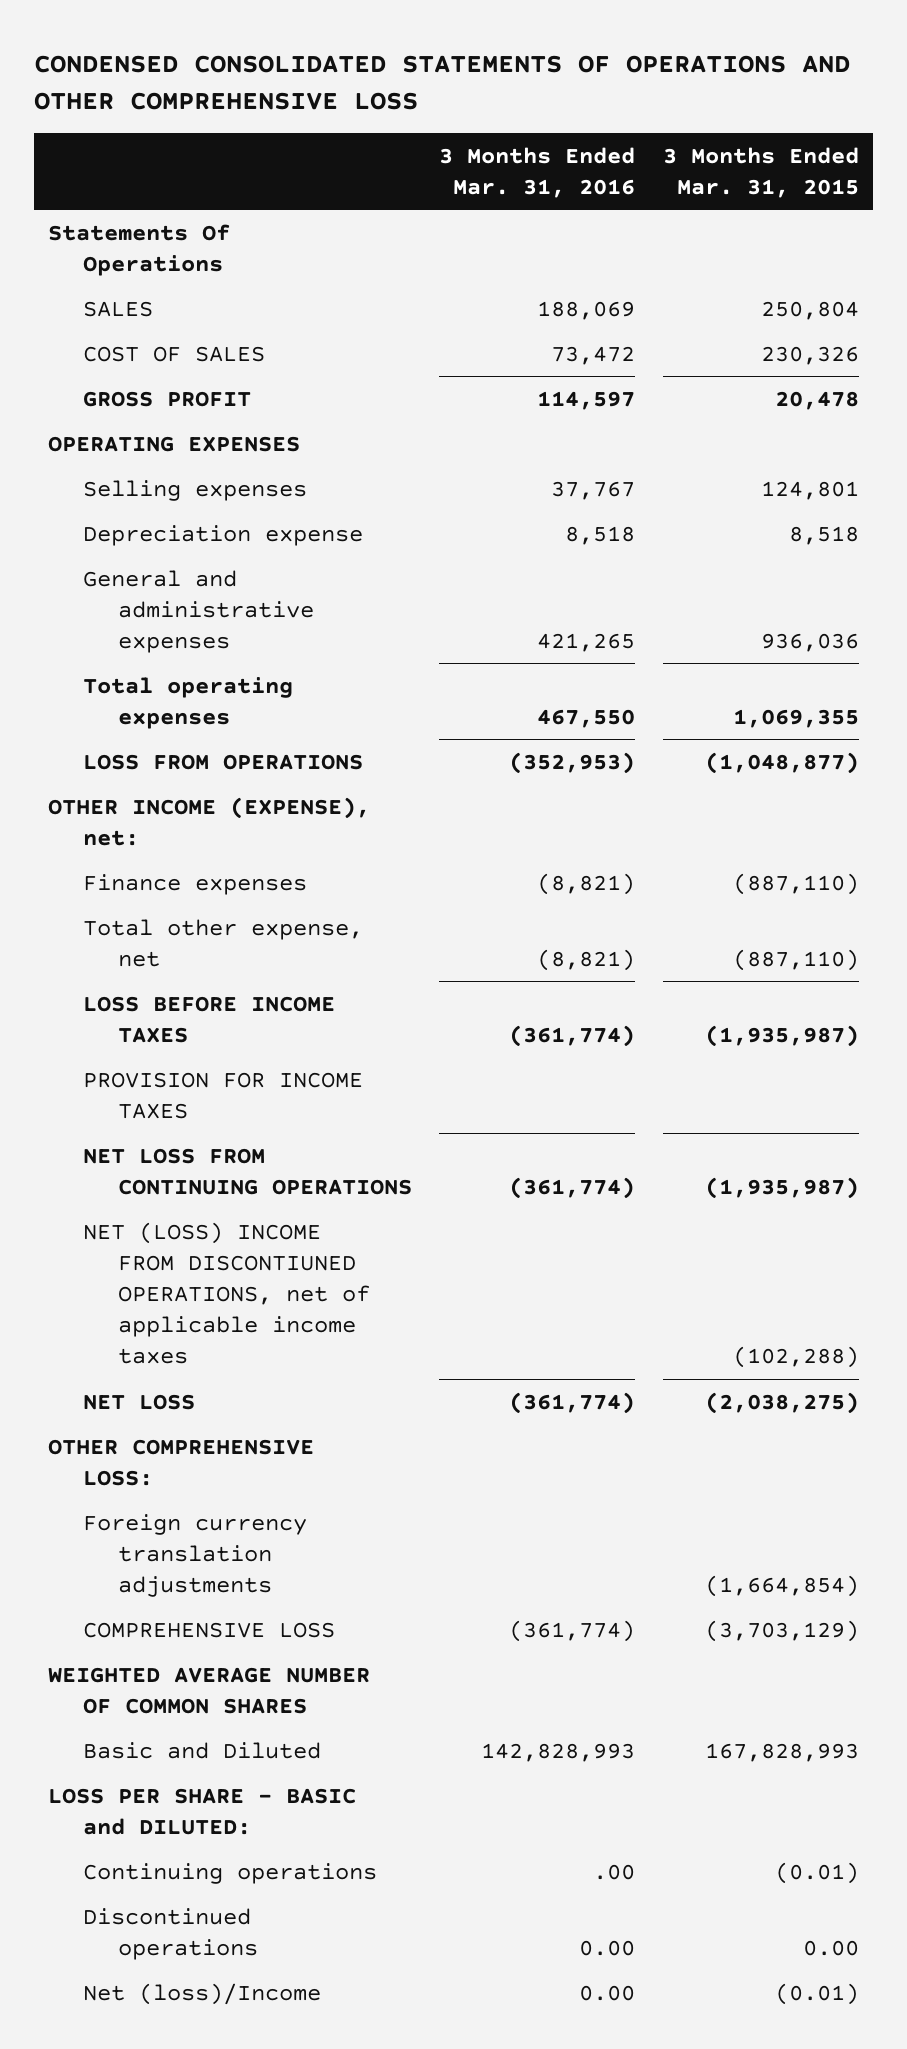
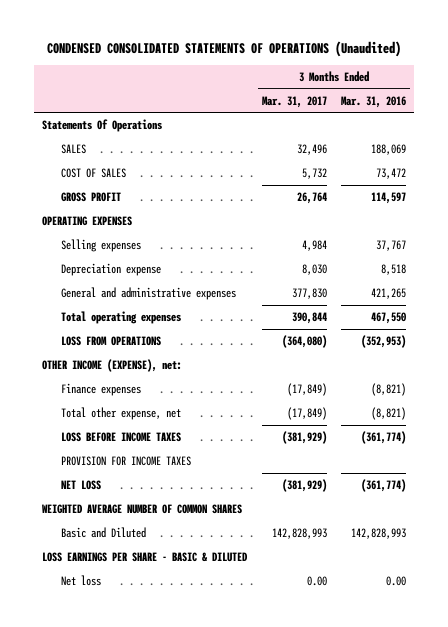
[34,54,851,110] CONDENSED CONSOLIDATED STATEMENTS OF OPERATIONS AND OTHER COMPREHENSIVE LOSS -> [47,41,402,58] CONDENSED CONSOLIDATED STATEMENTS OF OPERATIONS (Unaudited)
[662,146,859,198] 3 Months Ended Mar. 31, 2015 -> none
none -> [261,95,327,108] Mar. 31, 2017
[82,1147,413,1195] NET LOSS FROM CONTINUING OPERATIONS -> none
[82,1221,371,1365] NET (LOSS) INCOME FROM DISCONTIUNED OPERATIONS, net of applicable income taxes -> none
[47,1438,314,1486] OTHER COMPREHENSIVE LOSS: -> none
[82,1513,307,1598] Foreign currency translation adjustments -> none
[82,1621,335,1638] COMPREHENSIVE LOSS -> none
[82,1862,377,1884] Continuing operations -> none
[82,1907,259,1960] Discontinued operations -> none
[47,1787,356,1835] LOSS PER SHARE - BASIC and DILUTED: -> [41,551,248,562] LOSS EARNINGS PER SHARE - BASIC & DILUTED
[82,1982,321,2005] Net (loss)/Income -> [61,574,102,586] Net loss

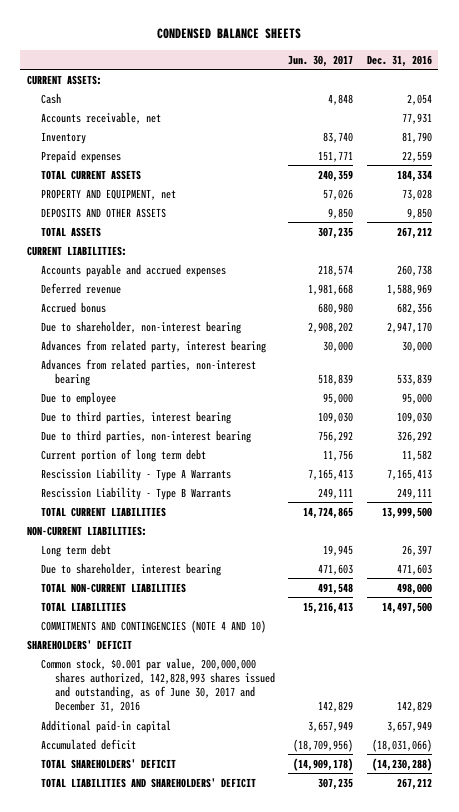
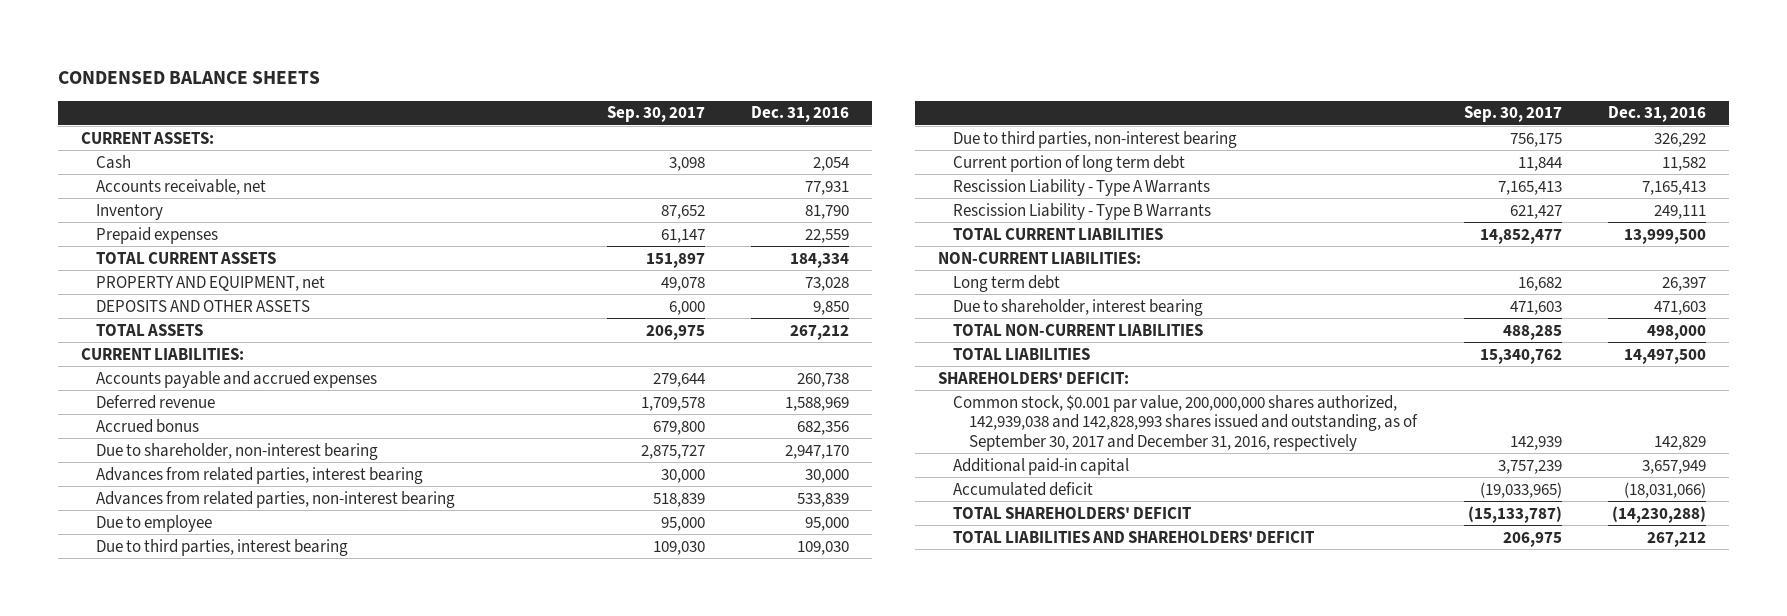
[288,54,354,67] Jun. 30, 2017 -> none
none -> [606,106,705,123] Sep. 30, 2017
[40,339,266,353] Advances from related party, interest bearing -> [96,466,424,484] Advances from related parties, interest bearing
[40,619,266,633] COMMITMENTS AND CONTINGENCIES (NOTE 4 AND 10) -> none
[26,639,132,650] SHAREHOLDERS' DEFICIT -> [937,371,1129,384] SHAREHOLDERS' DEFICIT:
[40,657,275,713] Common stock, $0.001 par value, 200,000,000 shares authorized, 142,828,993 shares issued and outstanding, as of June 30, 2017 and December 31, 2016 -> [953,394,1418,451] Common stock, $0.001 par value, 200,000,000 shares authorized, 142,939,038 and 142,828,993 shares issued and outstanding, as of September 30, 2017 and December 31, 2016, respectively

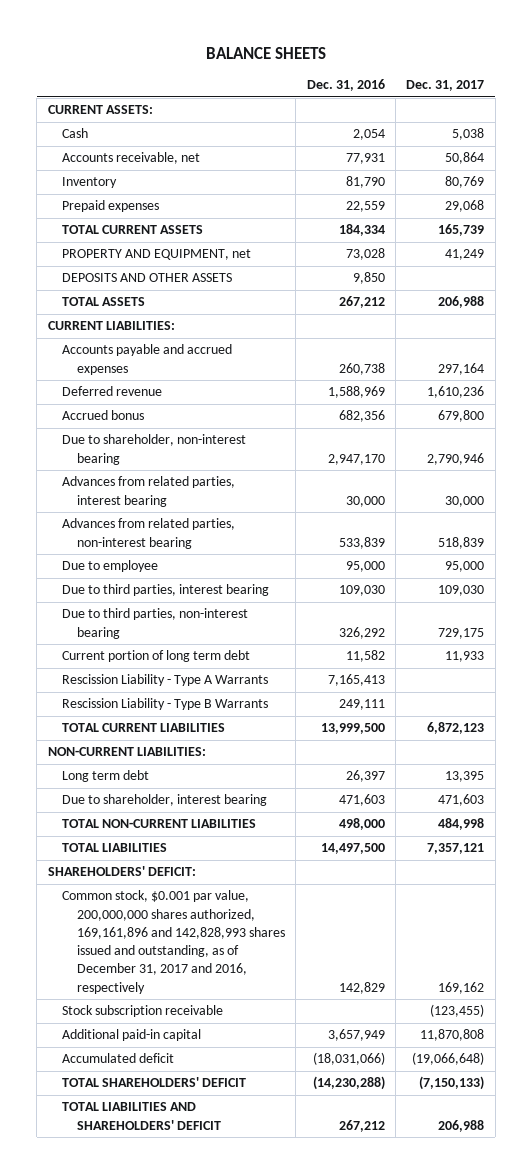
[57,70,320,84] CONDENSED BALANCE SHEETS -> [206,46,327,59] BALANCE SHEETS
[606,106,705,123] Sep. 30, 2017 -> none
none -> [406,80,485,92] Dec. 31, 2017
[953,394,1418,451] Common stock, $0.001 par value, 200,000,000 shares authorized, 142,939,038 and 142,828,993 shares issued and outstanding, as of September 30, 2017 and December 31, 2016, respectively -> [62,890,286,994] Common stock, $0.001 par value, 200,000,000 shares authorized, 169,161,896 and 142,828,993 shares issued and outstanding, as of December 31, 2017 and 2016, respectively
none -> [62,1005,224,1018] Stock subscription receivable

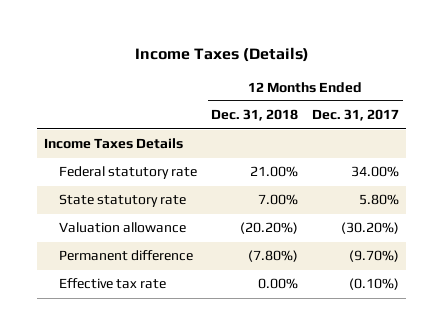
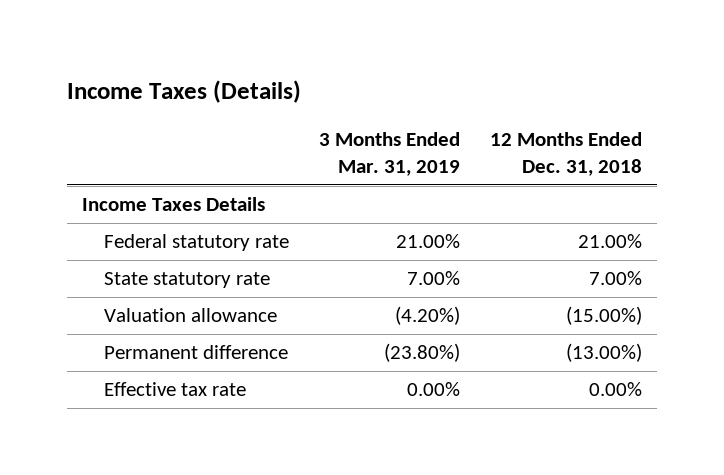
[312,109,400,122] Dec. 31, 2017 -> none
none -> [319,131,461,177] 3 Months Ended Mar. 31, 2019
[240,222,299,235] (20.20%) -> [565,306,642,326] (15.00%)
[248,250,299,263] (7.80%) -> [565,343,642,363] (13.00%)

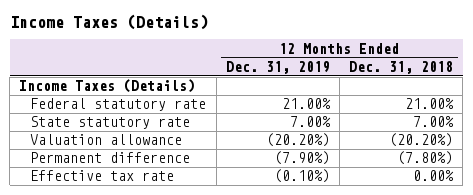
[319,131,461,177] 3 Months Ended Mar. 31, 2019 -> none
none -> [225,61,330,75] Dec. 31, 2019
[81,197,265,212] Income Taxes Details -> [19,79,196,94] Income Taxes (Details)
[565,306,642,326] (15.00%) -> [389,133,454,148] (20.20%)
[565,343,642,363] (13.00%) -> [397,151,454,166] (7.80%)

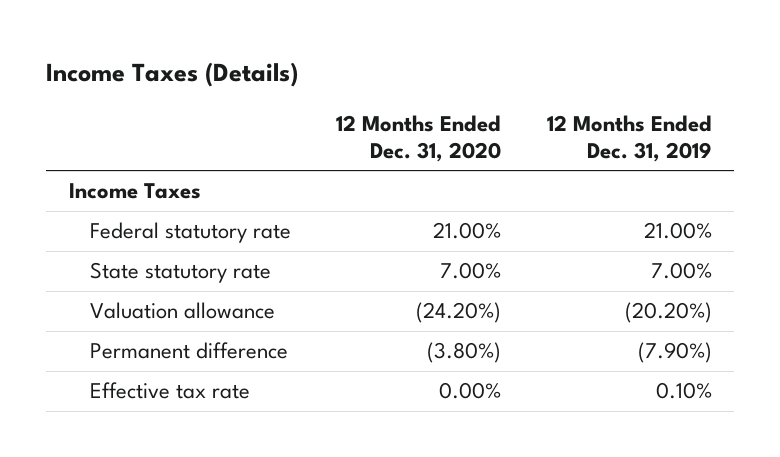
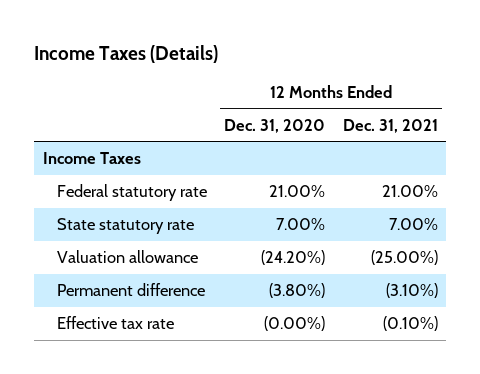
[546,115,712,162] 12 Months Ended Dec. 31, 2019 -> none
none -> [342,118,438,133] Dec. 31, 2021
[439,382,502,400] 0.00% -> [264,316,326,332] (0.00%)

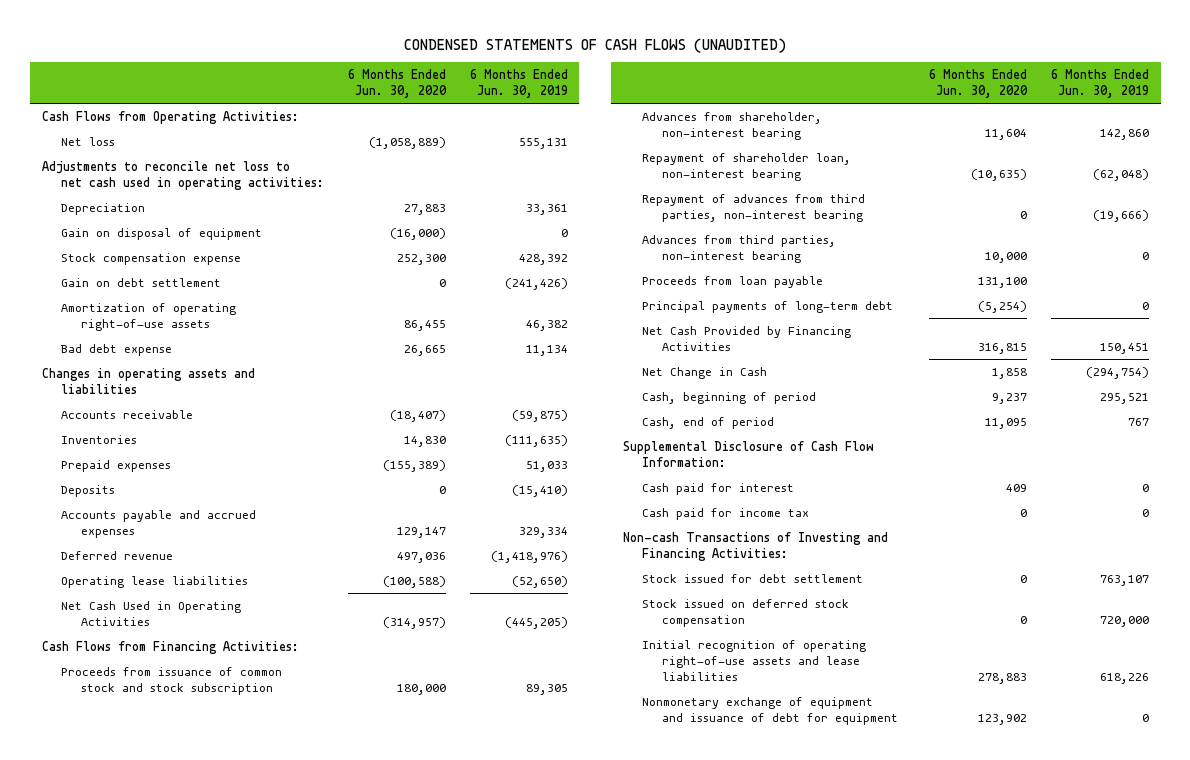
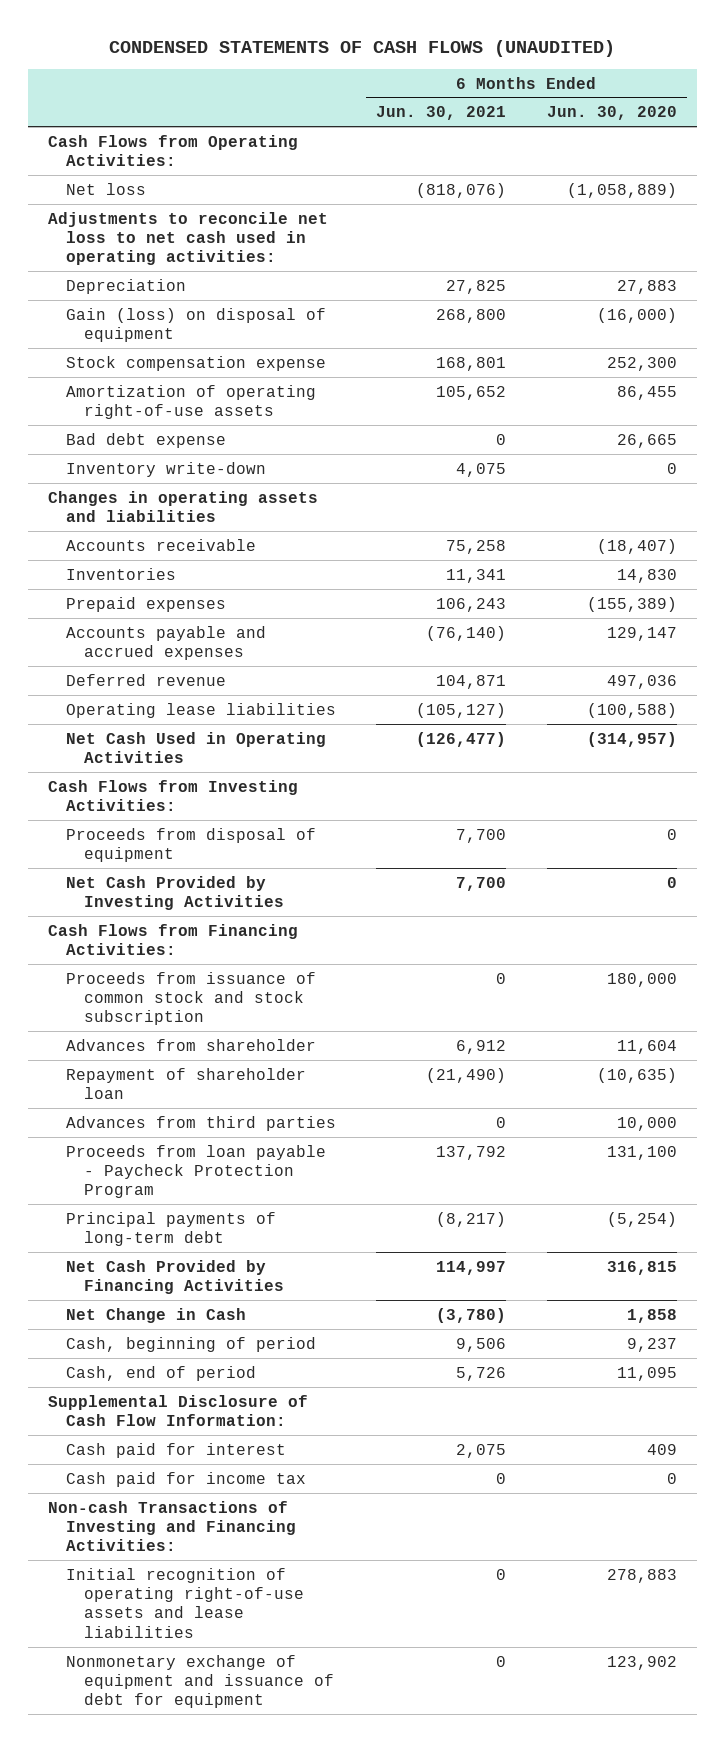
[469,68,568,99] 6 Months Ended Jun. 30, 2019 -> none
none -> [376,106,507,121] Jun. 30, 2021
[61,227,263,240] Gain on disposal of equipment -> [65,307,326,342] Gain (loss) on disposal of equipment
[61,277,222,287] Gain on debt settlement -> none
none -> [65,461,266,477] Inventory write-down
[61,484,116,497] Deposits -> none
none -> [48,779,299,811] Cash Flows from Investing Activities:
none -> [65,827,316,862] Proceeds from disposal of equipment
none -> [65,875,284,910] Net Cash Provided by Investing Activities
[642,193,866,222] Repayment of advances from third parties, non-interest bearing -> none
[642,111,823,140] Advances from shareholder, non-interest bearing -> [65,1038,316,1051] Advances from shareholder
[642,152,852,181] Repayment of shareholder loan, non-interest bearing -> [65,1067,306,1099] Repayment of shareholder loan
[642,234,837,263] Advances from third parties, non-interest bearing -> [65,1115,336,1131] Advances from third parties
[642,275,824,288] Proceeds from loan payable -> [65,1144,326,1199] Proceeds from loan payable - Paycheck Protection Program
[642,573,864,583] Stock issued for debt settlement -> none
[642,598,850,627] Stock issued on deferred stock compensation -> none

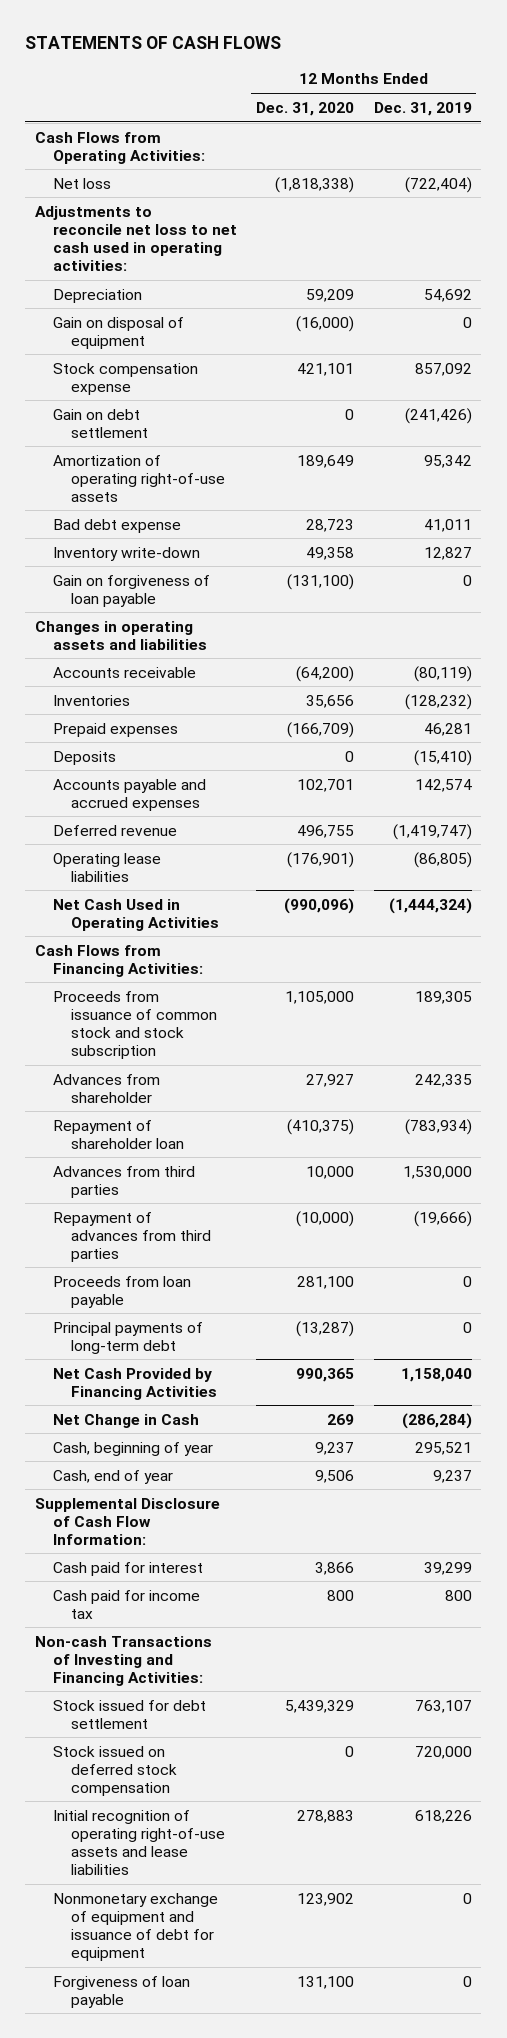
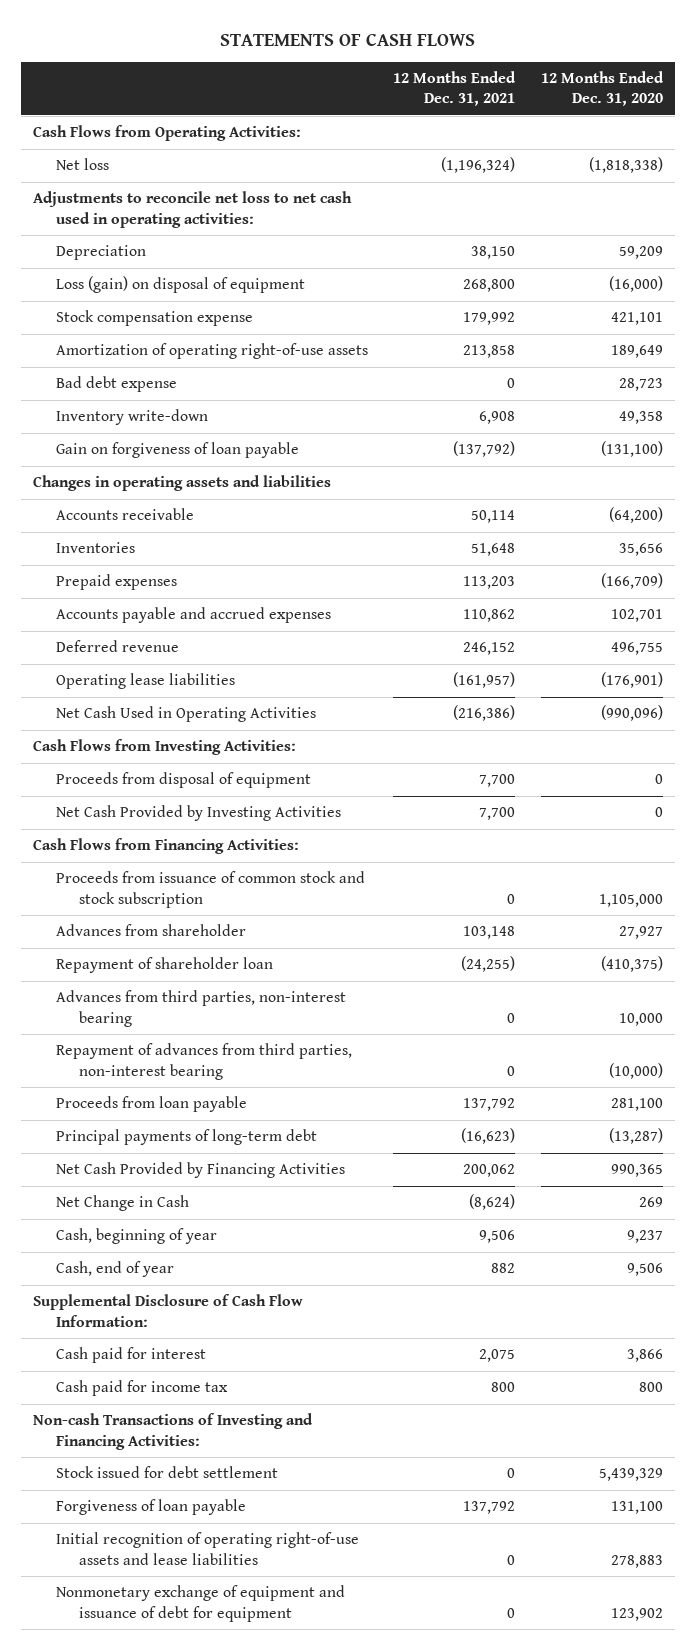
[373,101,472,116] Dec. 31, 2019 -> none
none -> [393,70,517,107] 12 Months Ended Dec. 31, 2021
[52,316,184,349] Gain on disposal of equipment -> [56,276,306,294] Loss (gain) on disposal of equipment
[52,408,148,438] Gain on debt settlement -> none
[52,750,116,765] Deposits -> none
none -> [33,739,297,756] Cash Flows from Investing Activities:
none -> [56,772,312,789] Proceeds from disposal of equipment
none -> [56,805,342,822] Net Cash Provided by Investing Activities
[52,1165,195,1198] Advances from third parties -> [56,990,347,1027] Advances from third parties, non-interest bearing
[52,1211,211,1262] Repayment of advances from third parties -> [56,1043,353,1080] Repayment of advances from third parties, non-interest bearing
[52,1745,177,1796] Stock issued on deferred stock compensation -> none
[52,1975,190,2008] Forgiveness of loan payable -> [56,1499,247,1516] Forgiveness of loan payable

